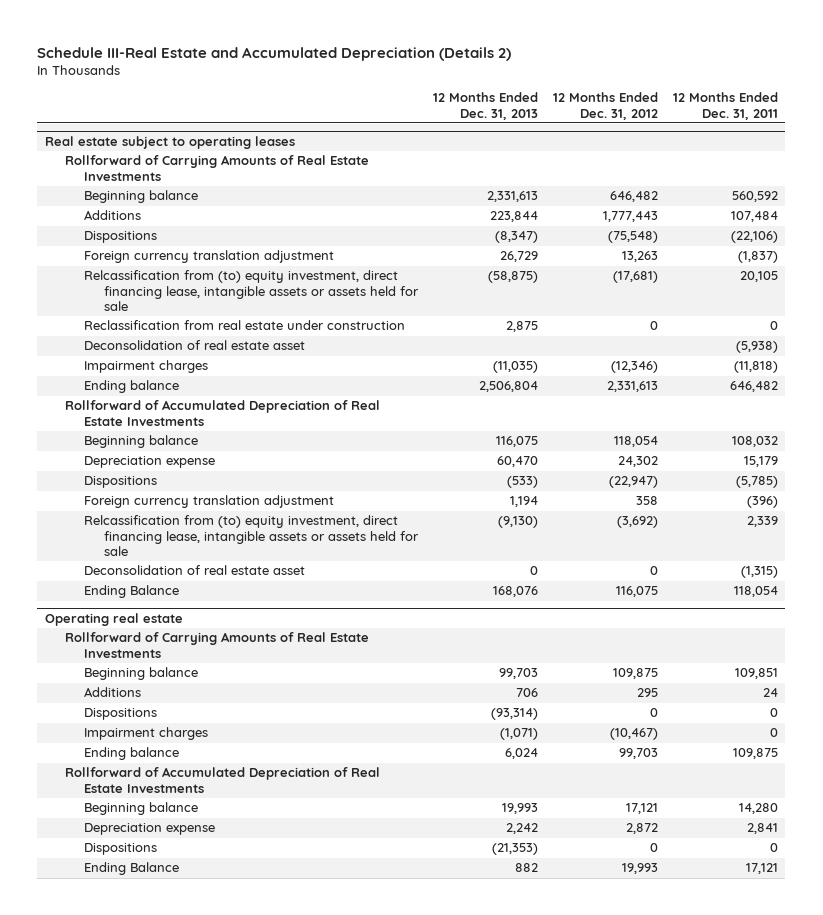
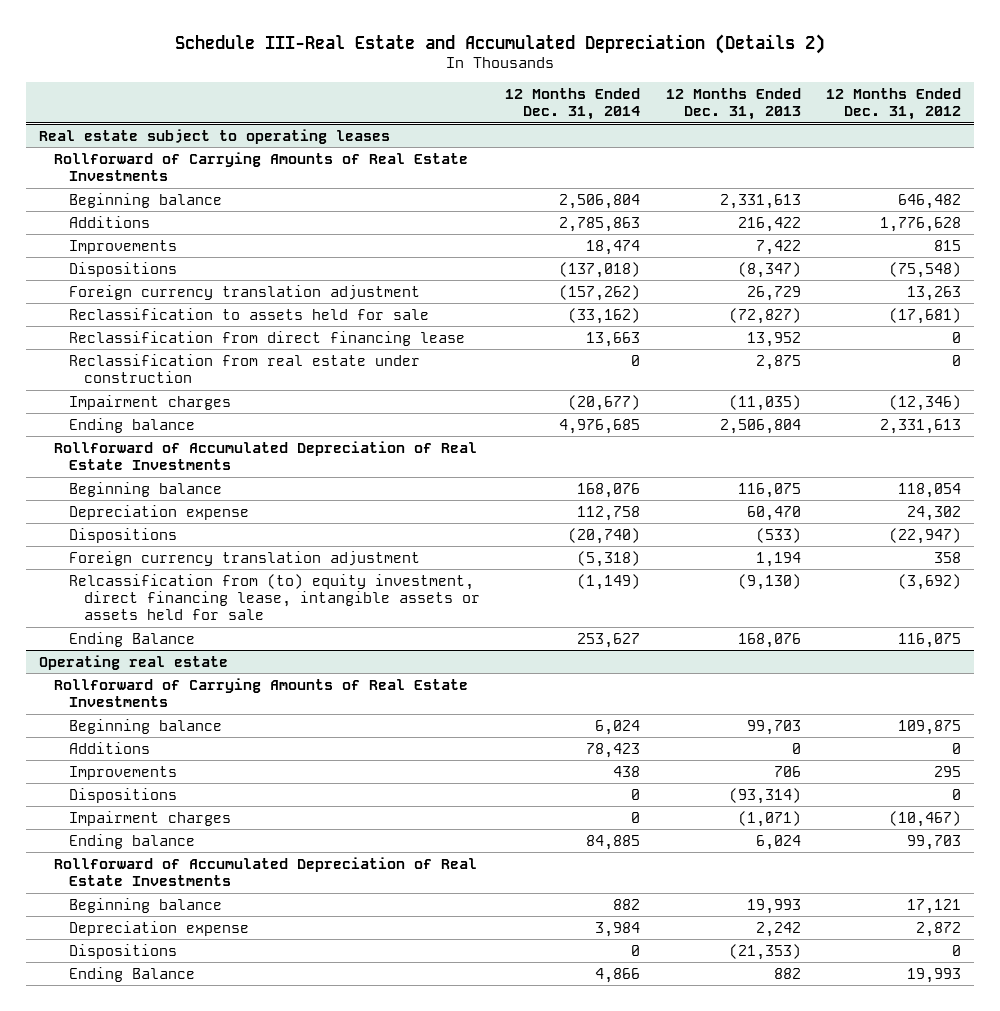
[672,92,778,120] 12 Months Ended Dec. 31, 2011 -> none
none -> [505,88,641,121] 12 Months Ended Dec. 31, 2014
[490,211,539,223] 223,844 -> [737,216,801,232] 216,422
[602,211,658,223] 1,777,443 -> [880,216,962,232] 1,776,628
none -> [69,239,178,254] Improvements
[84,270,420,311] Relcassification from (to) equity investment, direct financing lease, intangible assets or assets held for sale -> none
none -> [69,307,430,320] Reclassification to assets held for sale
none -> [69,330,466,346] Reclassification from direct financing lease
[84,340,306,351] Deconsolidation of real estate asset -> none
[84,565,306,576] Deconsolidation of real estate asset -> none
[516,688,539,698] 706 -> [791,742,801,754] 0
[636,688,658,698] 295 -> [952,742,962,754] 0
none -> [69,765,178,780] Improvements

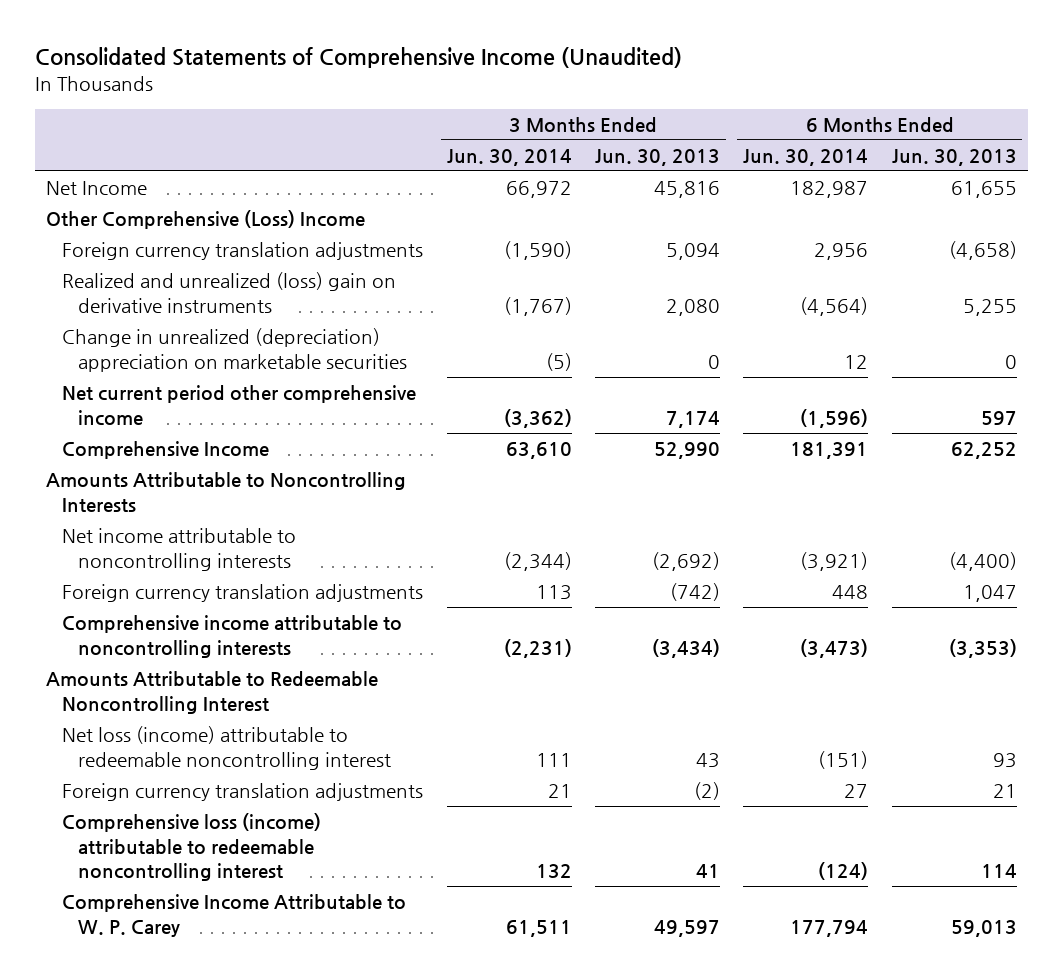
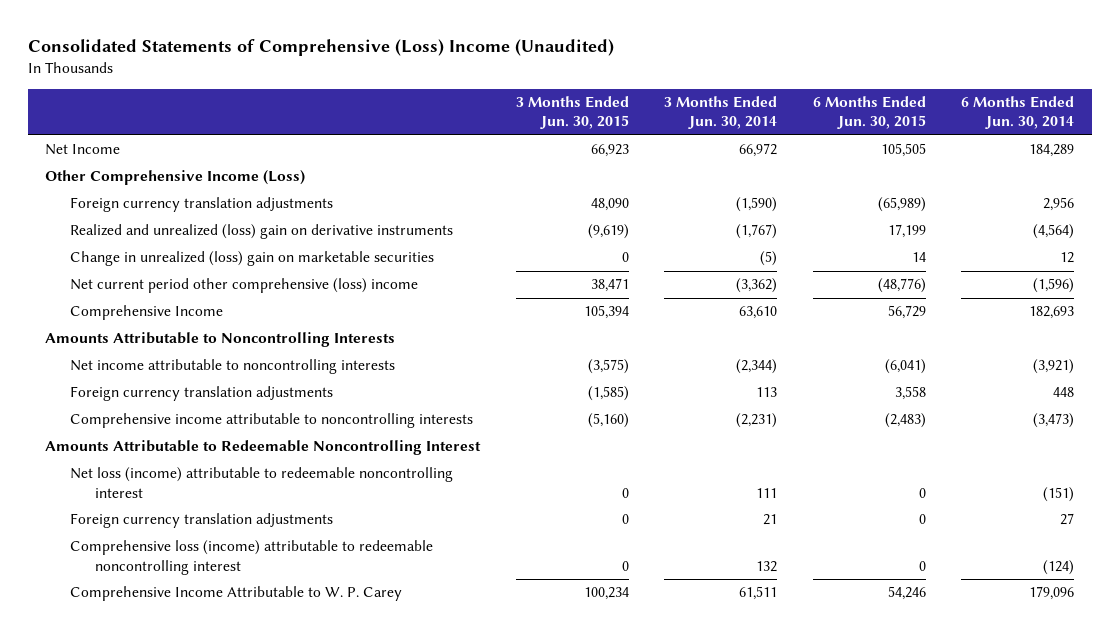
[34,47,682,69] Consolidated Statements of Comprehensive Income (Unaudited) -> [27,38,614,56] Consolidated Statements of Comprehensive (Loss) Income (Unaudited)
[594,148,720,166] Jun. 30, 2013 -> none
[891,148,1017,166] Jun. 30, 2013 -> none
none -> [515,95,629,130] 3 Months Ended Jun. 30, 2015
none -> [812,95,926,130] 6 Months Ended Jun. 30, 2015
[790,181,869,199] 182,987 -> [1029,144,1075,158] 184,289
[46,210,366,230] Other Comprehensive (Loss) Income -> [45,170,306,186] Other Comprehensive Income (Loss)
[62,328,408,372] Change in unrealized (depreciation) appreciation on marketable securities -> [69,251,434,267] Change in unrealized (loss) gain on marketable securities
[62,385,417,426] Net current period other comprehensive income -> [69,278,418,294] Net current period other comprehensive (loss) income
[790,442,869,460] 181,391 -> [1029,306,1075,320] 182,693
[790,919,869,937] 177,794 -> [1029,586,1075,601] 179,096

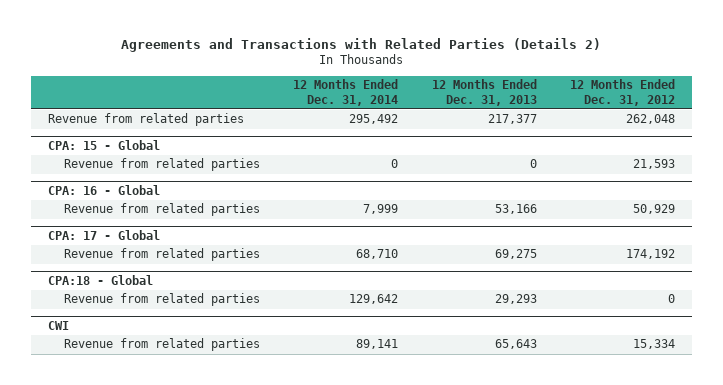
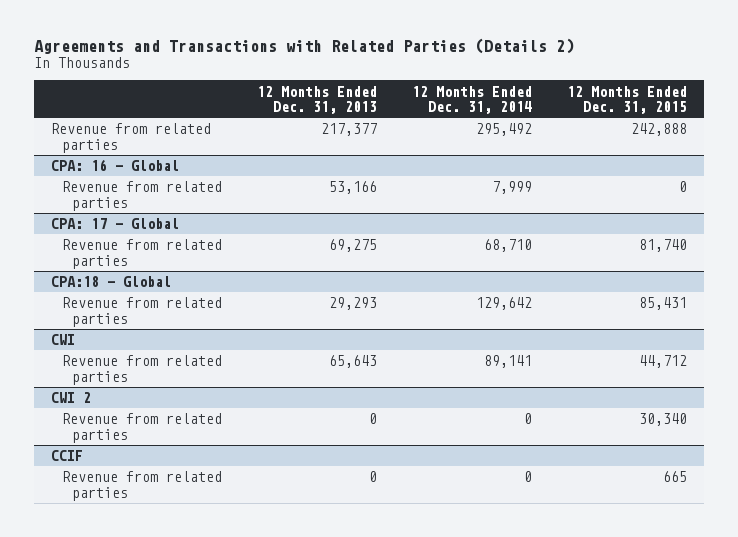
[569,79,675,106] 12 Months Ended Dec. 31, 2012 -> none
none -> [566,85,687,114] 12 Months Ended Dec. 31, 2015
[47,139,160,150] CPA: 15 - Global -> none
[63,158,260,172] Revenue from related parties -> none
none -> [51,392,92,404] CWI 2
none -> [61,413,222,443] Revenue from related parties
none -> [51,450,84,462] CCIF
none -> [61,471,222,501] Revenue from related parties

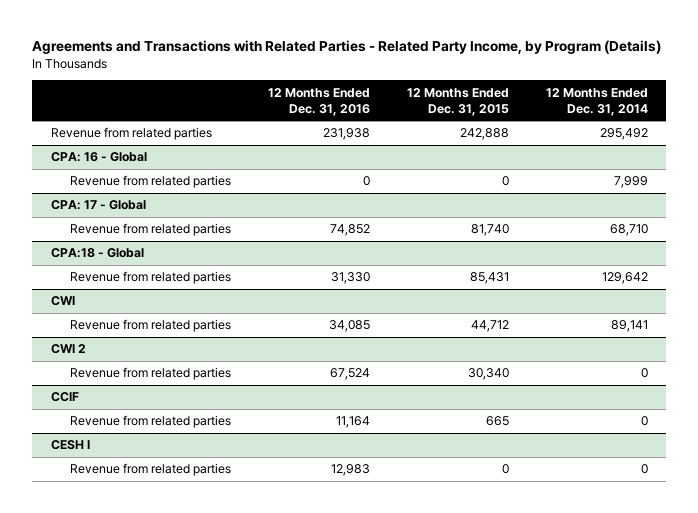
[33,38,574,55] Agreements and Transactions with Related Parties (Details 2) -> [32,40,662,55] Agreements and Transactions with Related Parties - Related Party Income, by Program (Details)
[256,85,377,114] 12 Months Ended Dec. 31, 2013 -> none
none -> [267,87,370,116] 12 Months Ended Dec. 31, 2016
none -> [50,440,90,451] CESH I
none -> [69,463,231,477] Revenue from related parties

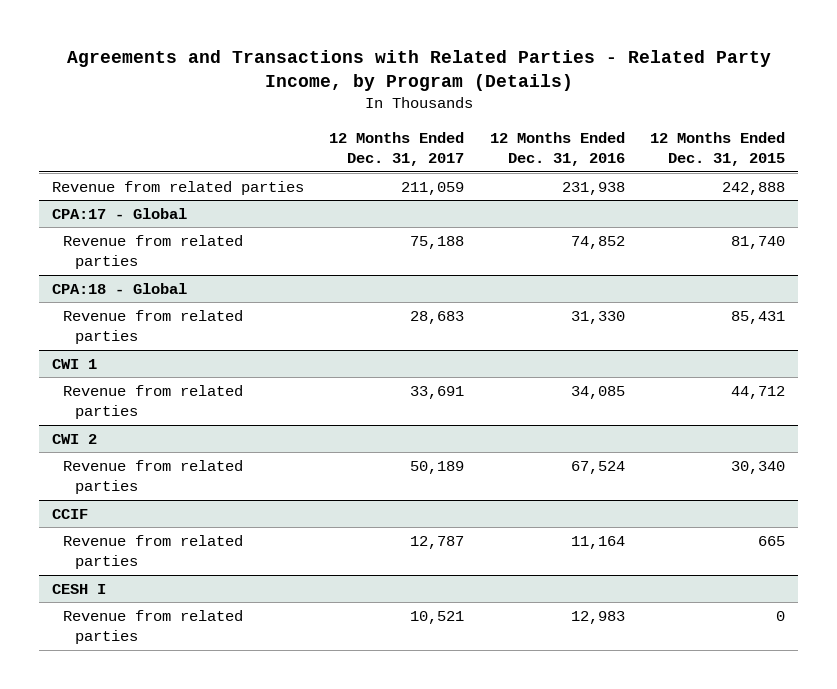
[545,87,648,116] 12 Months Ended Dec. 31, 2014 -> none
none -> [329,131,465,166] 12 Months Ended Dec. 31, 2017
[50,152,147,163] CPA: 16 - Global -> none
[69,175,231,189] Revenue from related parties -> none
[50,200,146,211] CPA: 17 - Global -> [51,207,187,219] CPA:17 - Global
[50,296,75,307] CWI -> [51,358,97,369] CWI 1

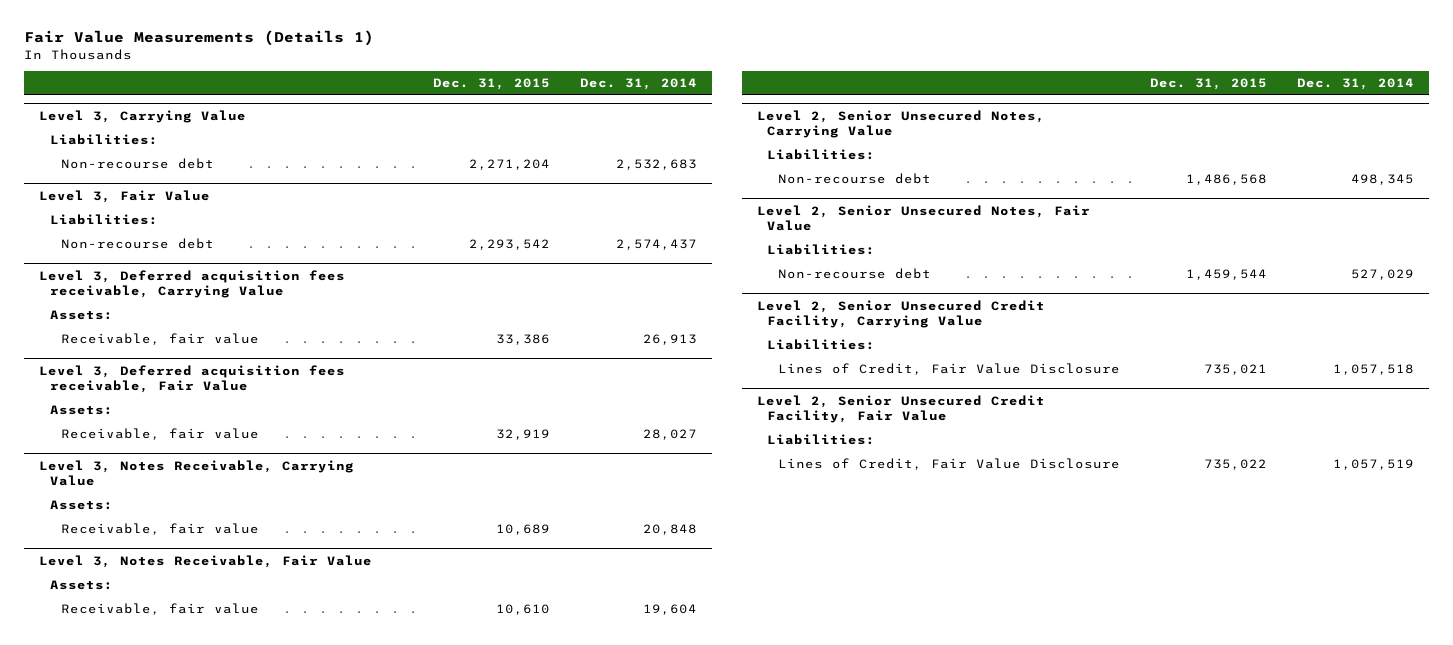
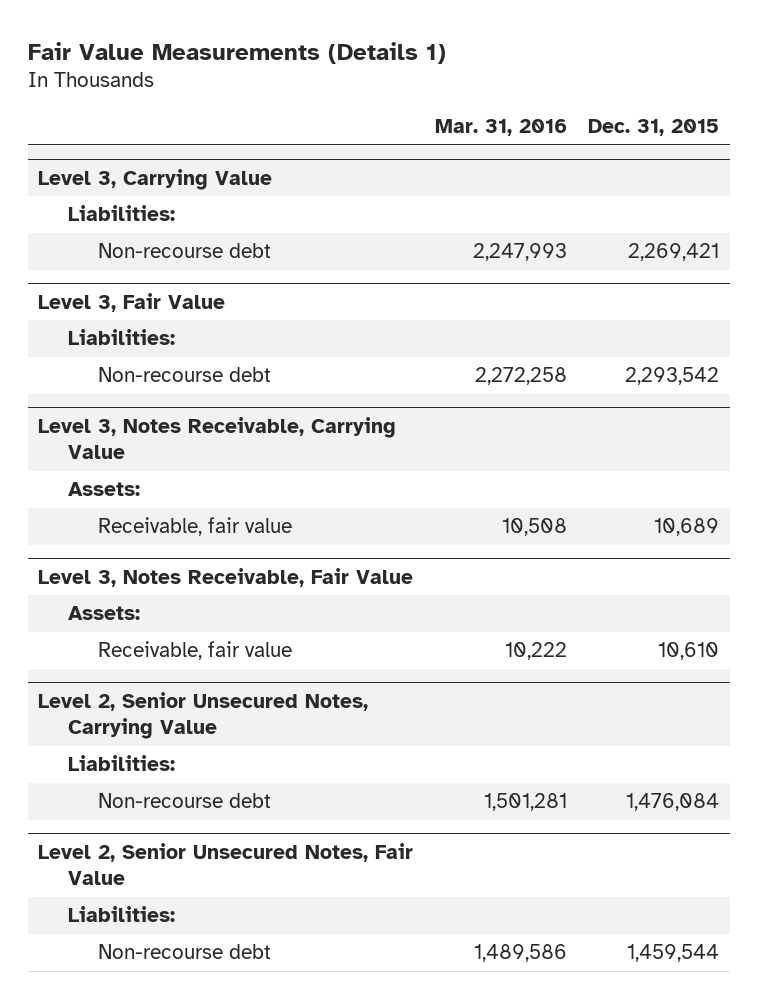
[579,77,697,90] Dec. 31, 2014 -> none
none -> [434,119,567,137] Mar. 31, 2016
[468,159,550,171] 2,271,204 -> [628,243,720,262] 2,269,421
[38,269,345,299] Level 3, Deferred acquisition fees receivable, Carrying Value -> none
[49,310,113,321] Assets: -> none
[60,333,259,346] Receivable, fair value -> none
[38,364,345,394] Level 3, Deferred acquisition fees receivable, Fair Value -> none
[49,405,113,416] Assets: -> none
[60,428,259,441] Receivable, fair value -> none
[1186,174,1268,186] 1,486,568 -> [626,793,720,812] 1,476,084
[756,299,1045,329] Level 2, Senior Unsecured Credit Facility, Carrying Value -> none
[767,339,876,351] Liabilities: -> none
[778,363,1121,376] Lines of Credit, Fair Value Disclosure -> none
[756,394,1045,424] Level 2, Senior Unsecured Credit Facility, Fair Value -> none
[767,434,876,446] Liabilities: -> none
[778,458,1121,471] Lines of Credit, Fair Value Disclosure -> none

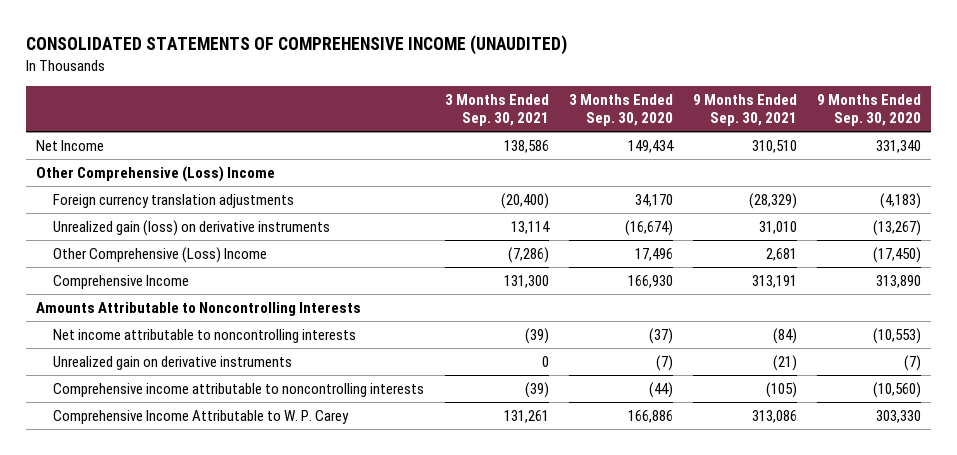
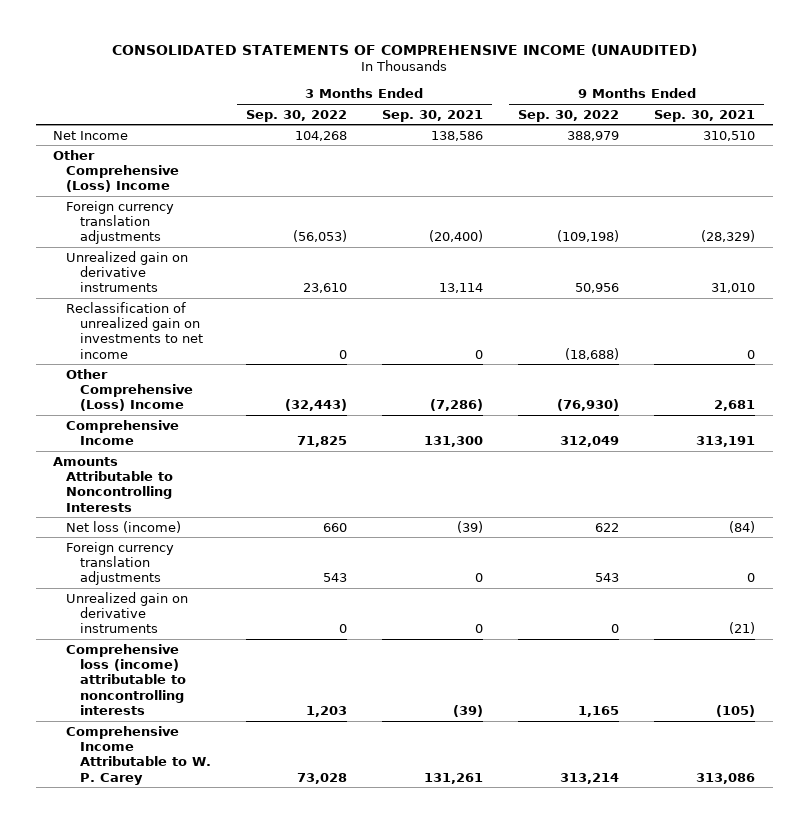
[568,93,673,127] 3 Months Ended Sep. 30, 2020 -> none
[816,93,921,127] 9 Months Ended Sep. 30, 2020 -> none
none -> [245,109,347,122] Sep. 30, 2022
none -> [518,109,620,122] Sep. 30, 2022
[53,219,331,236] Unrealized gain (loss) on derivative instruments -> [66,250,189,293] Unrealized gain on derivative instruments
none -> [66,301,203,359] Reclassification of unrealized gain on investments to net income
[53,328,357,343] Net income attributable to noncontrolling interests -> [66,520,182,533] Net loss (income)
none -> [66,541,175,586] Foreign currency translation adjustments
[53,382,425,397] Comprehensive income attributable to noncontrolling interests -> [66,643,186,715] Comprehensive loss (income) attributable to noncontrolling interests

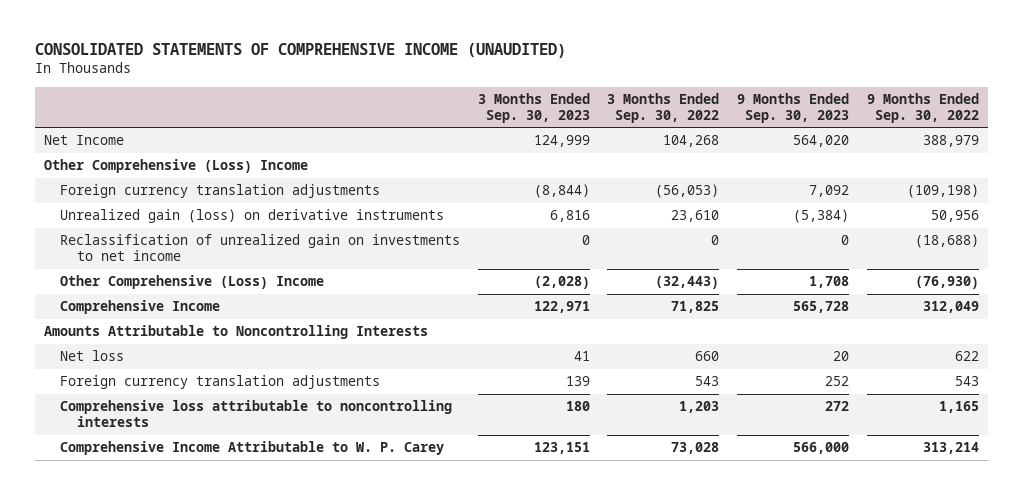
[381,109,483,122] Sep. 30, 2021 -> none
[654,109,756,122] Sep. 30, 2021 -> none
none -> [477,92,590,123] 3 Months Ended Sep. 30, 2023
none -> [737,92,850,123] 9 Months Ended Sep. 30, 2023
[66,250,189,293] Unrealized gain on derivative instruments -> [60,209,445,224] Unrealized gain (loss) on derivative instruments
[66,520,182,533] Net loss (income) -> [60,350,125,362] Net loss
[66,591,189,634] Unrealized gain on derivative instruments -> none
[66,643,186,715] Comprehensive loss (income) attributable to noncontrolling interests -> [60,400,453,428] Comprehensive loss attributable to noncontrolling interests

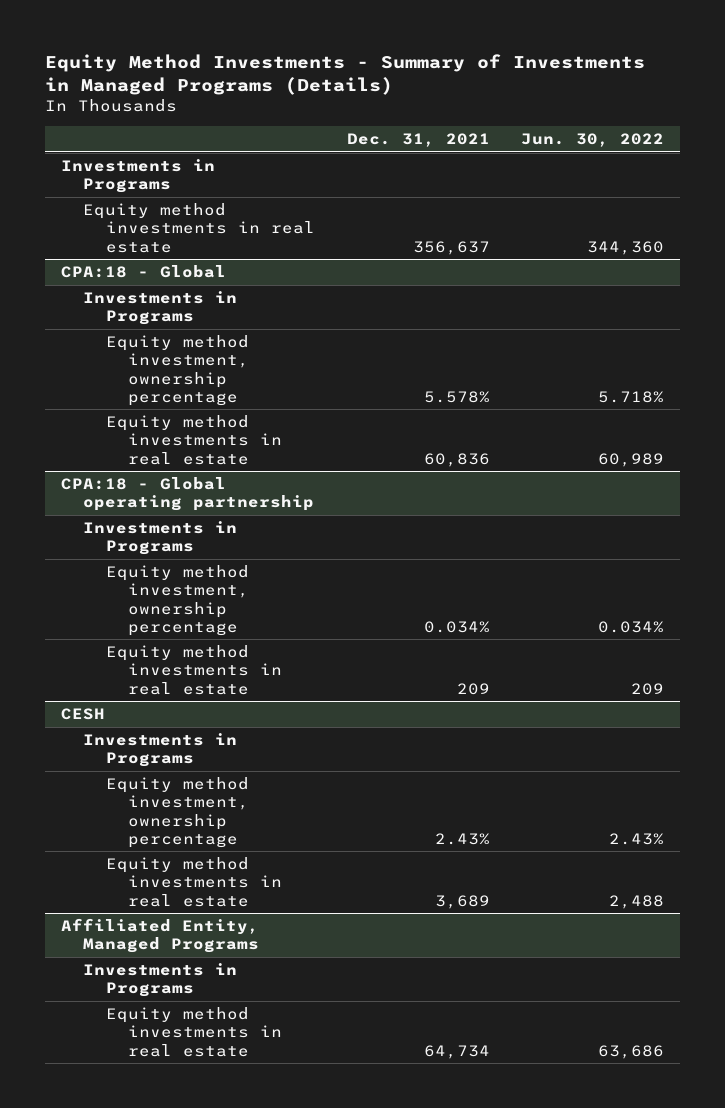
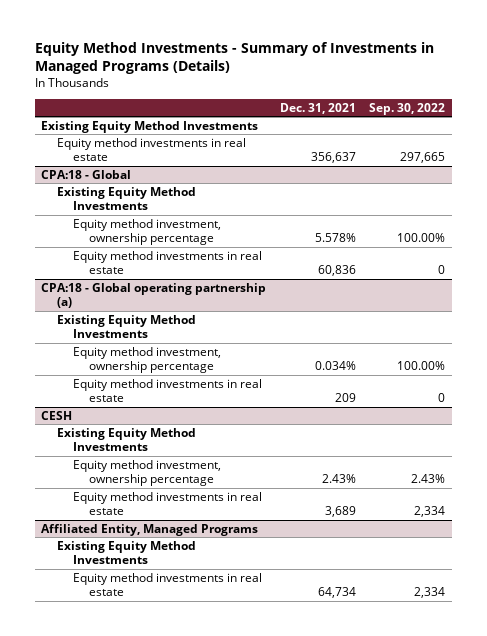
[521,133,665,148] Jun. 30, 2022 -> none
none -> [369,102,446,115] Sep. 30, 2022
[60,158,215,194] Investments in Programs -> [41,120,259,133] Existing Equity Method Investments
[83,290,238,326] Investments in Programs -> [57,186,197,211] Existing Equity Method Investments
[60,476,315,512] CPA:18 - Global operating partnership -> [41,282,267,309] CPA:18 - Global operating partnership (a)
[83,520,238,556] Investments in Programs -> [57,314,197,339] Existing Equity Method Investments
[83,732,238,768] Investments in Programs -> [57,427,197,452] Existing Equity Method Investments
[83,962,238,998] Investments in Programs -> [57,540,197,565] Existing Equity Method Investments

